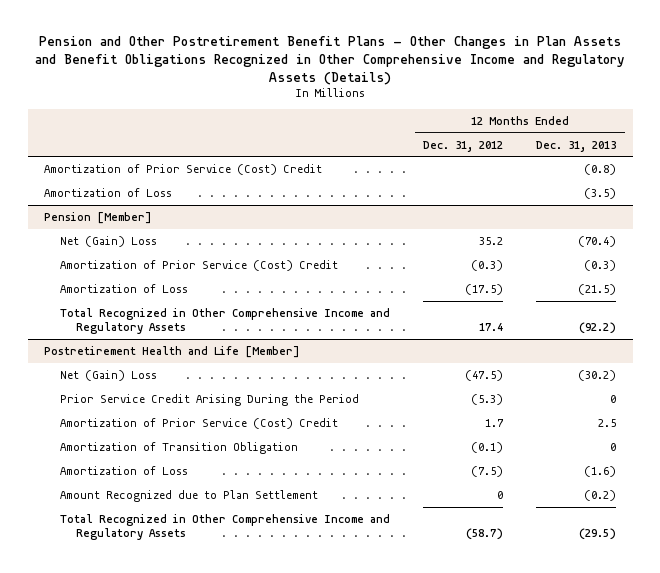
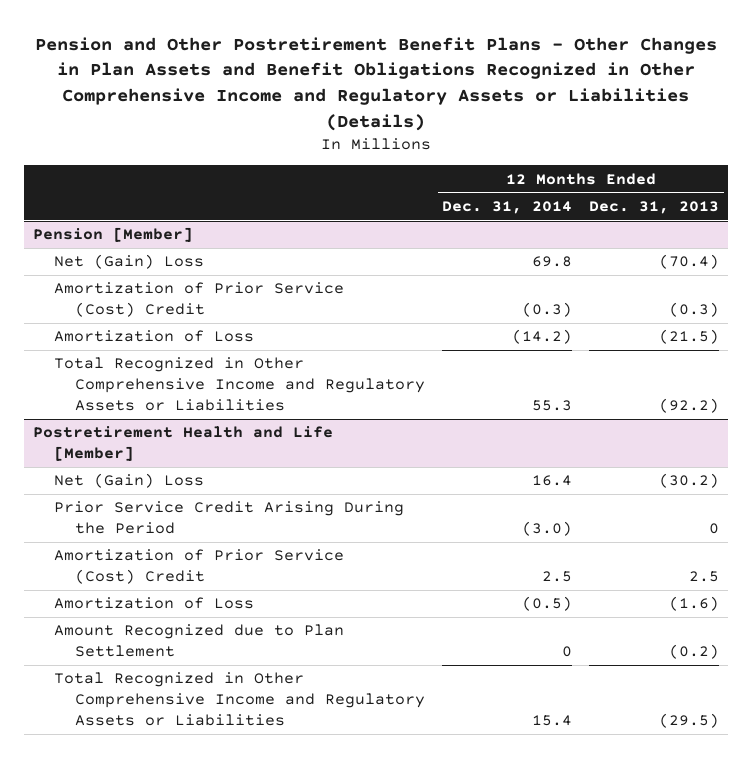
[35,35,626,85] Pension and Other Postretirement Benefit Plans - Other Changes in Plan Assets and Benefit Obligations Recognized in Other Comprehensive Income and Regulatory Assets (Details) -> [35,36,718,131] Pension and Other Postretirement Benefit Plans - Other Changes in Plan Assets and Benefit Obligations Recognized in Other Comprehensive Income and Regulatory Assets or Liabilities (Details)
[423,140,504,152] Dec. 31, 2012 -> none
none -> [442,200,573,214] Dec. 31, 2014
[44,163,323,175] Amortization of Prior Service (Cost) Credit -> none
[44,187,173,197] Amortization of Loss -> none
[60,307,391,335] Total Recognized in Other Comprehensive Income and Regulatory Assets -> [53,357,425,412] Total Recognized in Other Comprehensive Income and Regulatory Assets or Liabilities
[60,441,299,454] Amortization of Transition Obligation -> none
[60,513,391,541] Total Recognized in Other Comprehensive Income and Regulatory Assets -> [53,672,425,727] Total Recognized in Other Comprehensive Income and Regulatory Assets or Liabilities

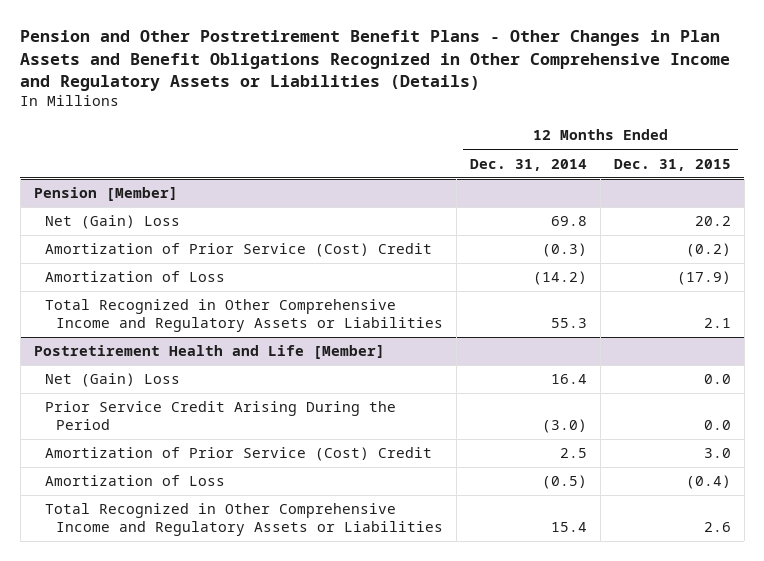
[589,200,720,214] Dec. 31, 2013 -> none
none -> [613,158,731,171] Dec. 31, 2015
[53,624,344,658] Amount Recognized due to Plan Settlement -> none

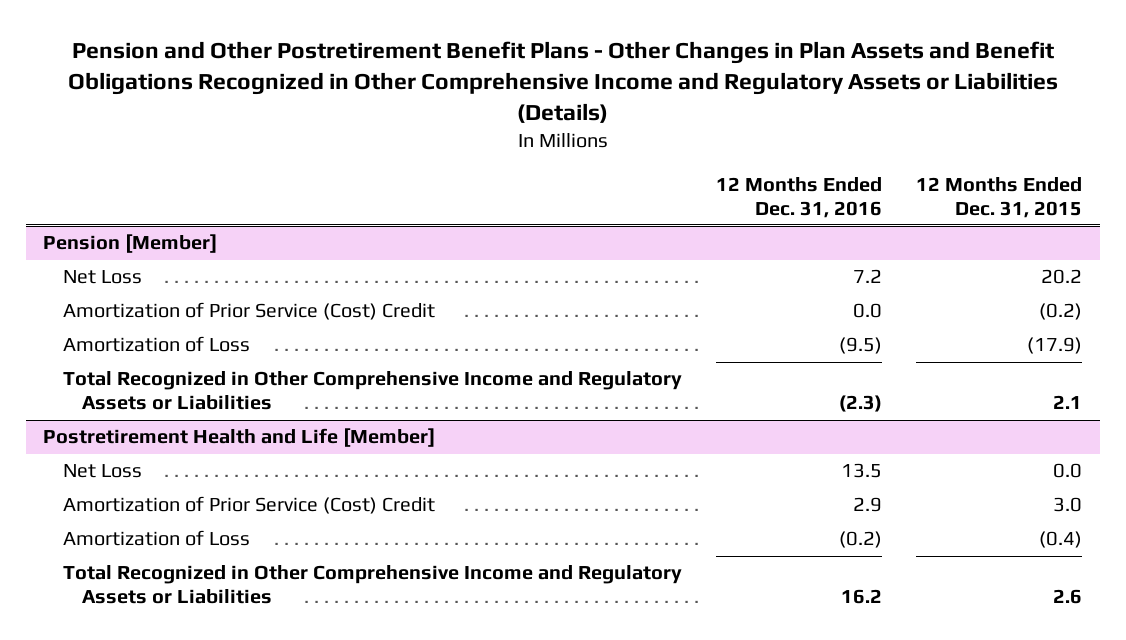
[470,158,588,171] Dec. 31, 2014 -> none
none -> [715,176,882,218] 12 Months Ended Dec. 31, 2016
[44,215,180,230] Net (Gain) Loss -> [62,270,142,285] Net Loss
[44,401,396,431] Prior Service Credit Arising During the Period -> none
[44,373,180,388] Net (Gain) Loss -> [62,464,142,479] Net Loss

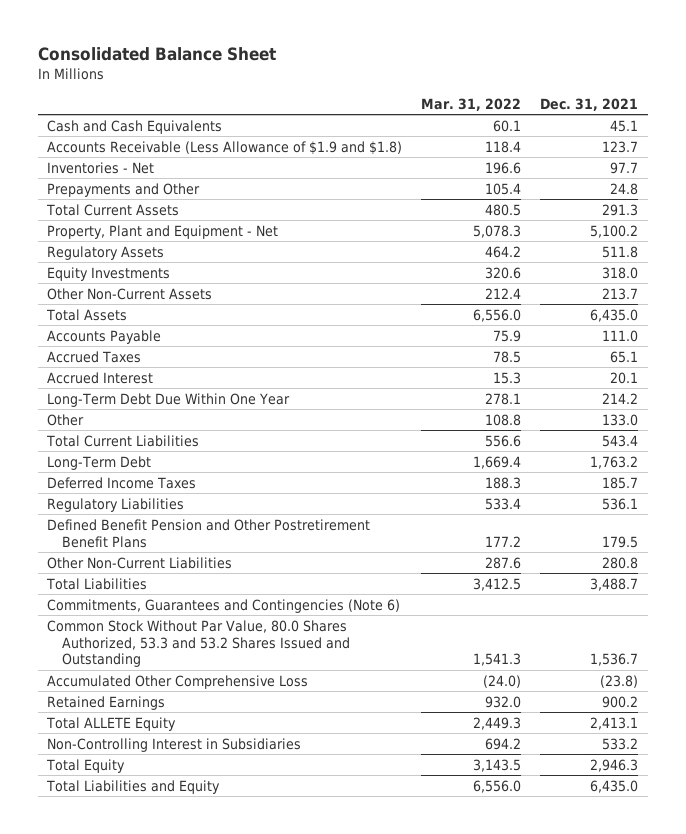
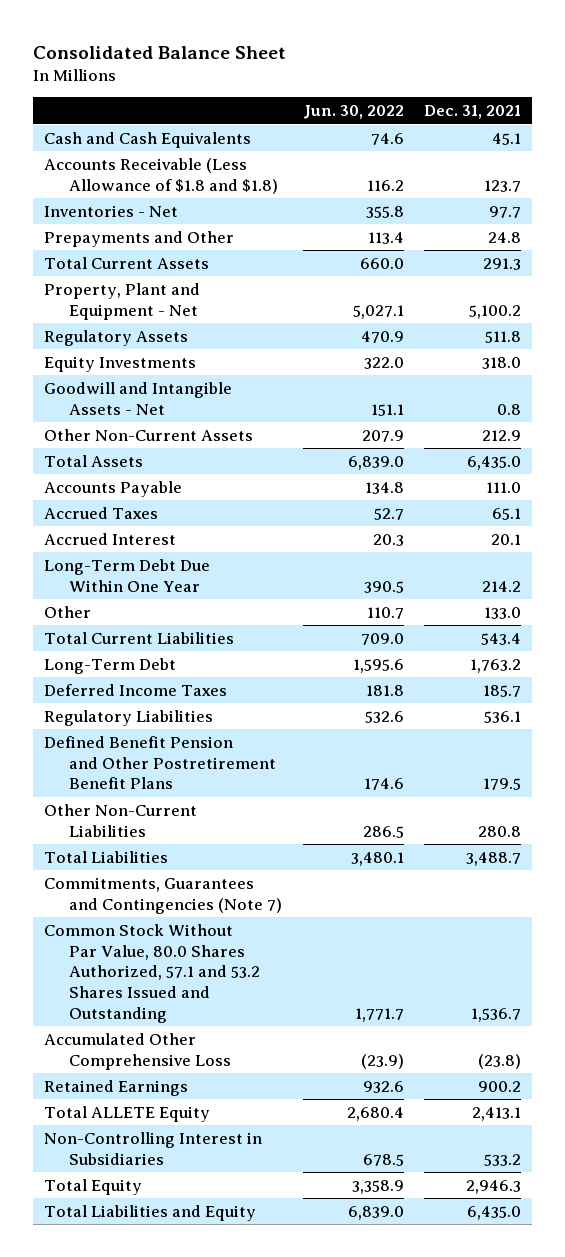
[421,97,522,111] Mar. 31, 2022 -> none
none -> [302,105,404,120] Jun. 30, 2022
[47,140,403,155] Accounts Receivable (Less Allowance of $1.9 and $1.8) -> [43,157,278,194] Accounts Receivable (Less Allowance of $1.8 and $1.8)
none -> [43,381,232,415] Goodwill and Intangible Assets - Net
[602,287,639,300] 213.7 -> [482,429,522,441] 212.9
[47,598,401,613] Commitments, Guarantees and Contingencies (Note 6) -> [43,876,282,914] Commitments, Guarantees and Contingencies (Note 7)
[47,619,351,668] Common Stock Without Par Value, 80.0 Shares Authorized, 53.3 and 53.2 Shares Issued and Outstanding -> [43,923,260,1024] Common Stock Without Par Value, 80.0 Shares Authorized, 57.1 and 53.2 Shares Issued and Outstanding

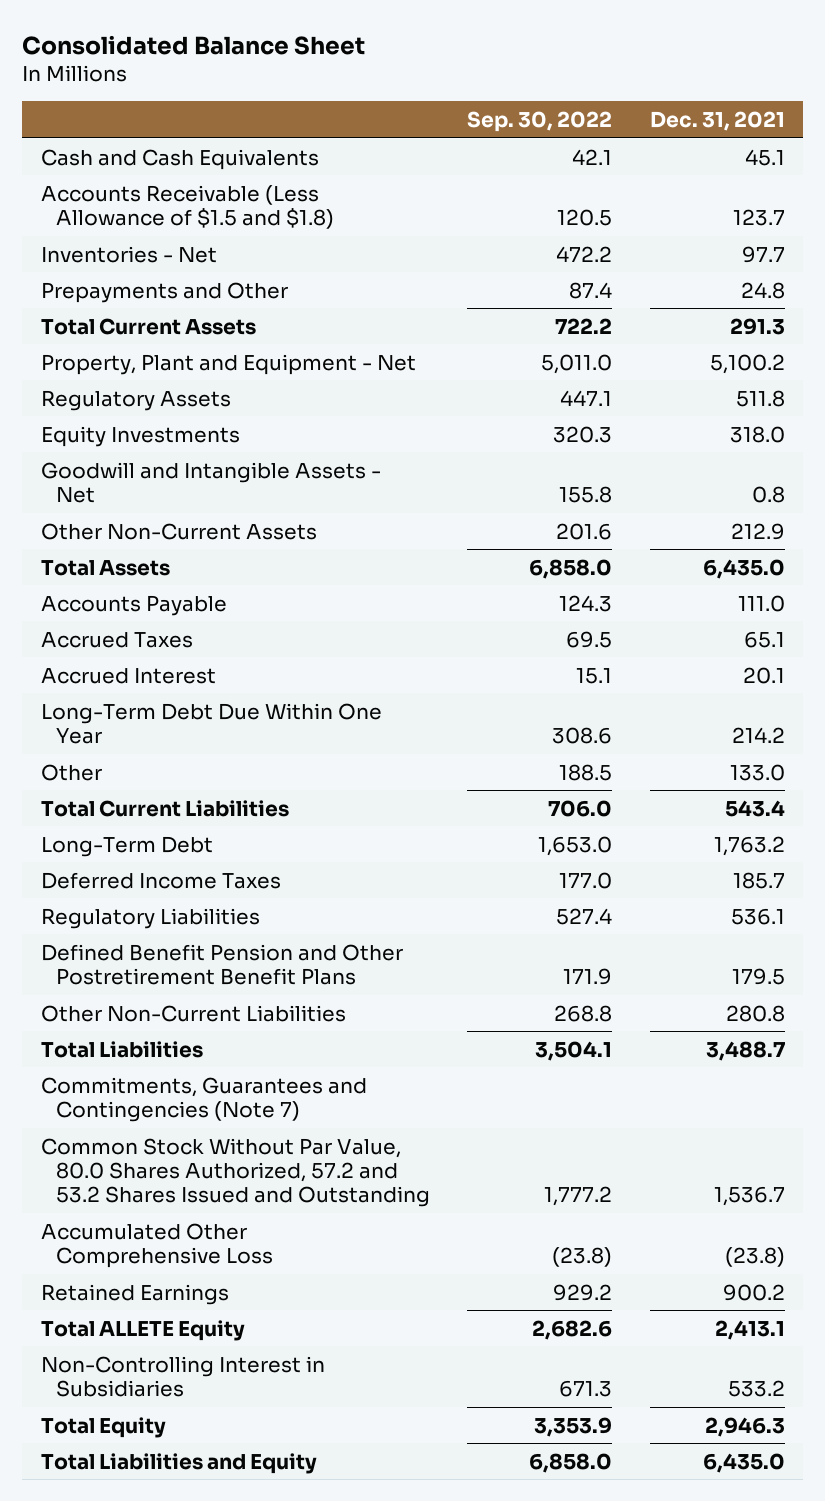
[302,105,404,120] Jun. 30, 2022 -> none
none -> [467,110,613,132] Sep. 30, 2022
[43,157,278,194] Accounts Receivable (Less Allowance of $1.8 and $1.8) -> [40,184,334,229] Accounts Receivable (Less Allowance of $1.5 and $1.8)
[43,923,260,1024] Common Stock Without Par Value, 80.0 Shares Authorized, 57.1 and 53.2 Shares Issued and Outstanding -> [40,1137,430,1208] Common Stock Without Par Value, 80.0 Shares Authorized, 57.2 and 53.2 Shares Issued and Outstanding

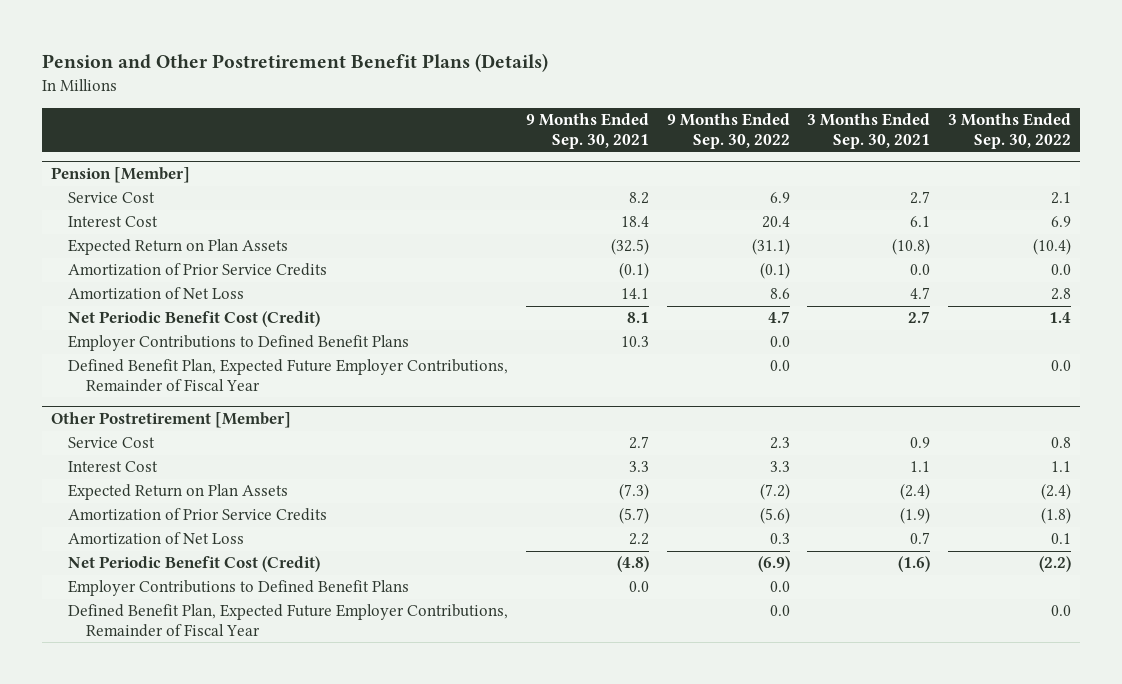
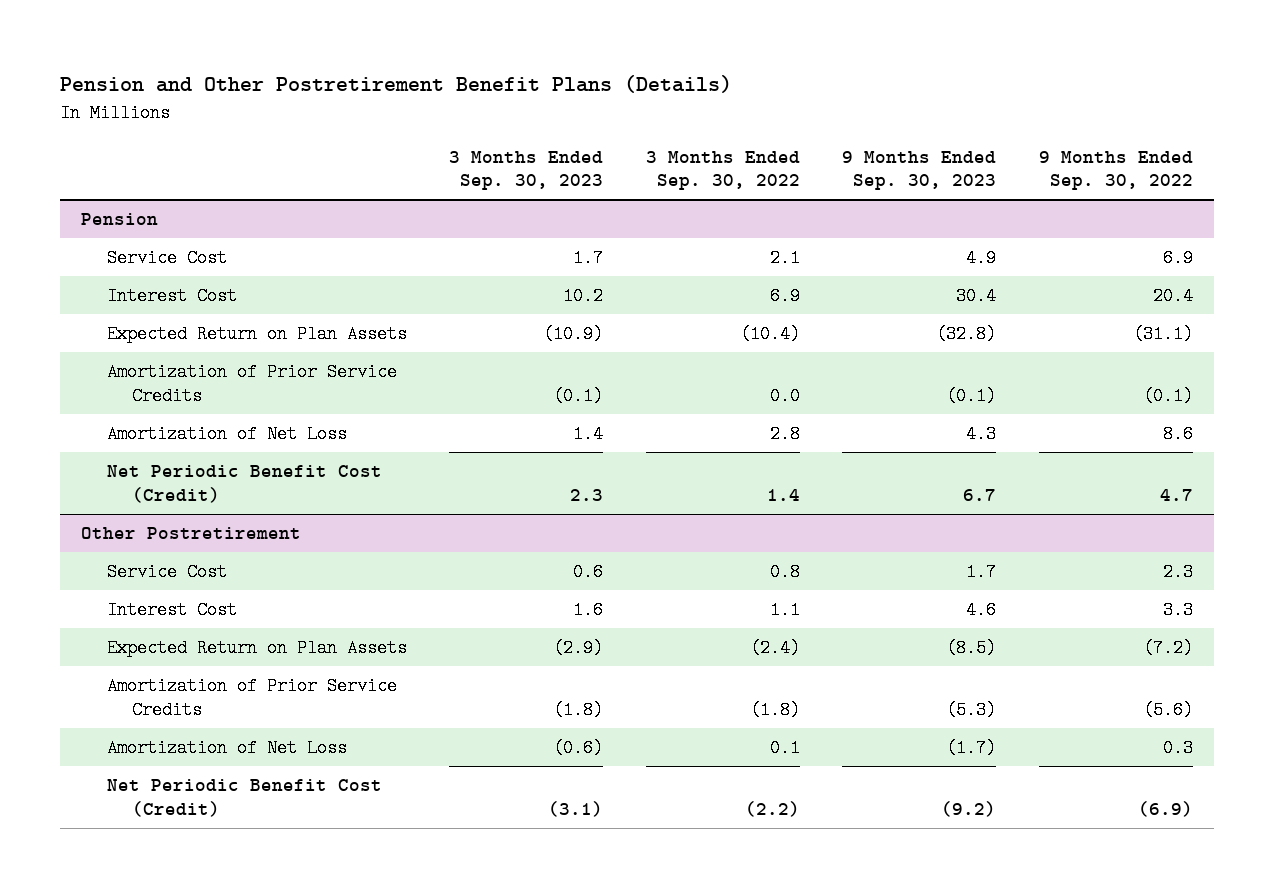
[525,113,649,149] 9 Months Ended Sep. 30, 2021 -> none
[807,113,931,149] 3 Months Ended Sep. 30, 2021 -> none
none -> [449,150,604,191] 3 Months Ended Sep. 30, 2023
none -> [842,150,997,191] 9 Months Ended Sep. 30, 2023
[50,167,190,184] Pension [Member] -> [81,213,159,226] Pension
[68,335,410,352] Employer Contributions to Defined Benefit Plans -> none
[68,359,509,392] Defined Benefit Plan, Expected Future Employer Contributions, Remainder of Fiscal Year -> none
[50,412,291,429] Other Postretirement [Member] -> [81,527,302,540] Other Postretirement
[68,580,410,597] Employer Contributions to Defined Benefit Plans -> none
[68,604,509,637] Defined Benefit Plan, Expected Future Employer Contributions, Remainder of Fiscal Year -> none

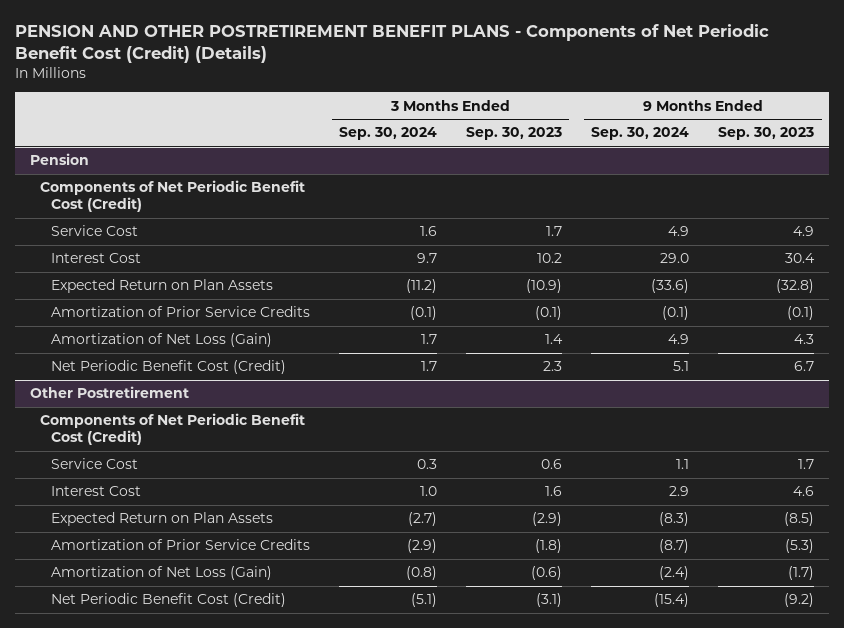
[59,74,732,93] Pension and Other Postretirement Benefit Plans (Details) -> [15,24,770,64] PENSION AND OTHER POSTRETIREMENT BENEFIT PLANS - Components of Net Periodic Benefit Cost (Credit) (Details)
[645,150,800,191] 3 Months Ended Sep. 30, 2022 -> none
[1039,150,1194,191] 9 Months Ended Sep. 30, 2022 -> none
none -> [339,127,438,141] Sep. 30, 2024
none -> [591,127,690,141] Sep. 30, 2024
none -> [40,180,306,213] Components of Net Periodic Benefit Cost (Credit)
[106,425,347,444] Amortization of Net Loss -> [51,333,273,348] Amortization of Net Loss (Gain)
none -> [40,413,306,446] Components of Net Periodic Benefit Cost (Credit)
[106,739,347,758] Amortization of Net Loss -> [51,566,273,581] Amortization of Net Loss (Gain)

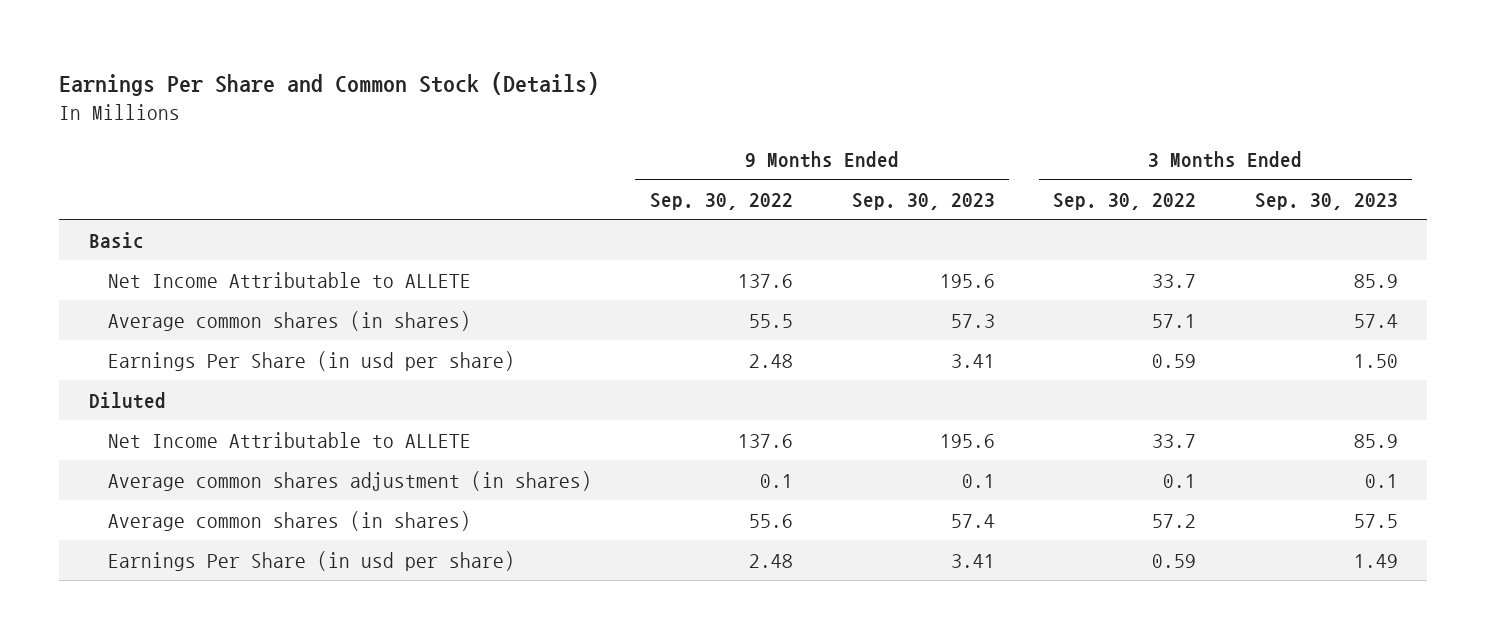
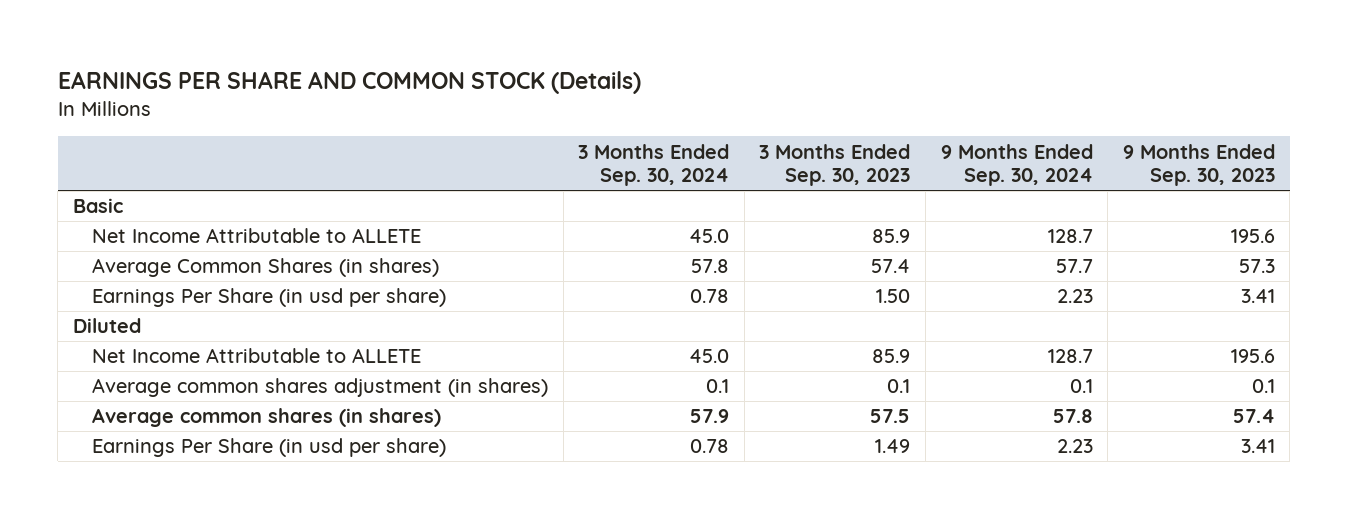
[59,72,600,97] Earnings Per Share and Common Stock (Details) -> [57,70,641,94] EARNINGS PER SHARE AND COMMON STOCK (Details)
[650,192,794,210] Sep. 30, 2022 -> none
[1053,192,1197,210] Sep. 30, 2022 -> none
none -> [578,143,730,187] 3 Months Ended Sep. 30, 2024
none -> [940,143,1093,187] 9 Months Ended Sep. 30, 2024
[107,310,471,331] Average common shares (in shares) -> [92,258,440,278] Average Common Shares (in shares)

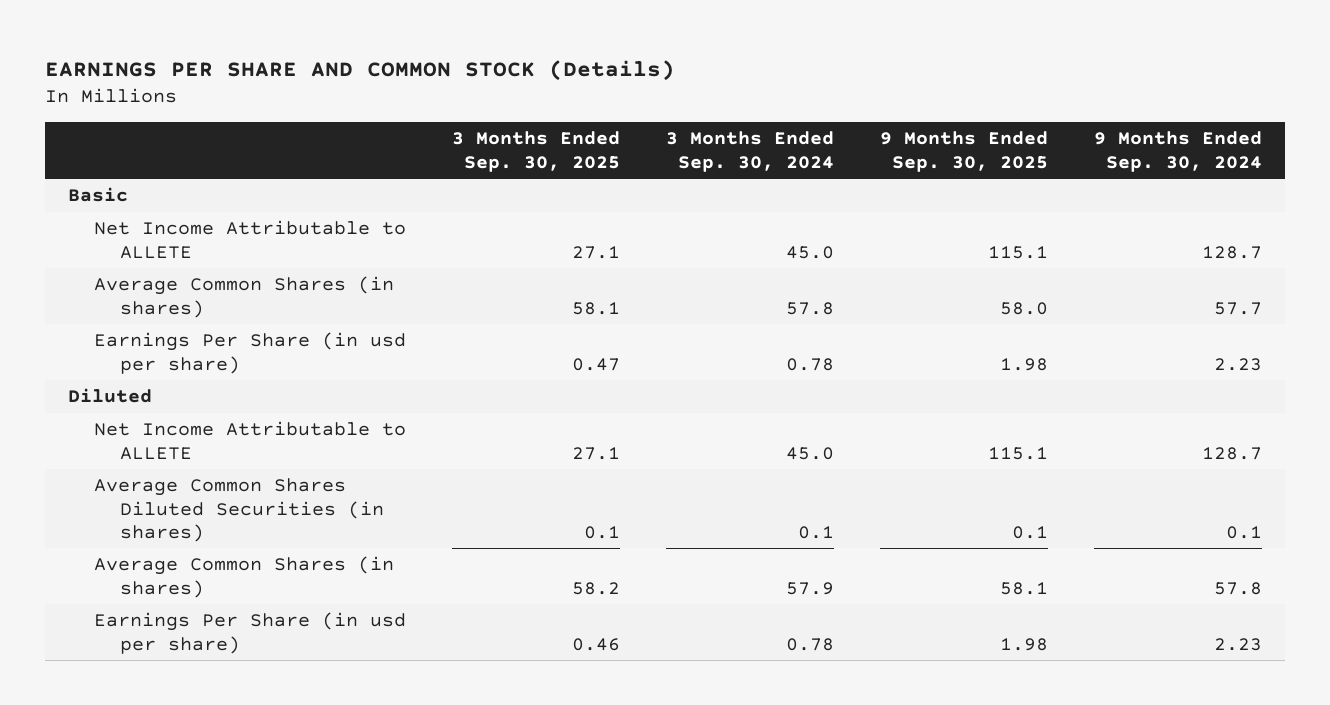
[759,143,911,187] 3 Months Ended Sep. 30, 2023 -> none
[1122,143,1275,187] 9 Months Ended Sep. 30, 2023 -> none
none -> [452,131,621,172] 3 Months Ended Sep. 30, 2025
none -> [880,131,1049,172] 9 Months Ended Sep. 30, 2025
[92,378,549,398] Average common shares adjustment (in shares) -> [93,478,385,542] Average Common Shares Diluted Securities (in shares)
[92,408,442,428] Average common shares (in shares) -> [93,556,394,598] Average Common Shares (in shares)

